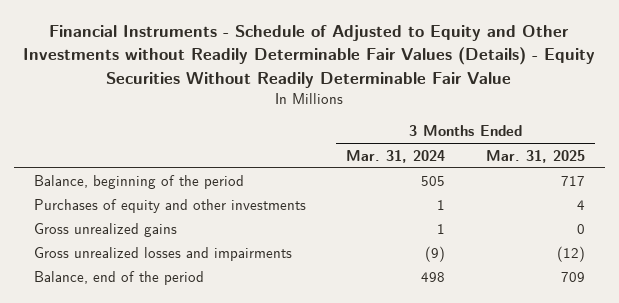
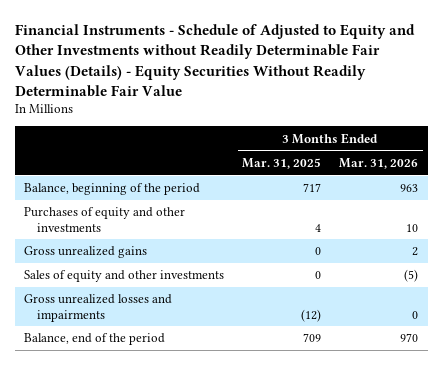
[346,149,446,163] Mar. 31, 2024 -> none
none -> [339,157,419,169] Mar. 31, 2026
none -> [24,270,225,283] Sales of equity and other investments

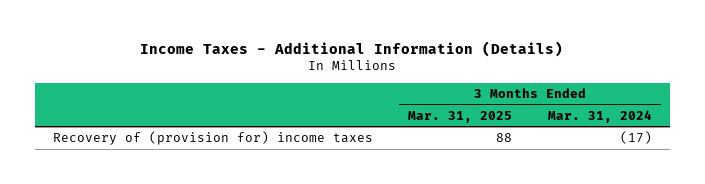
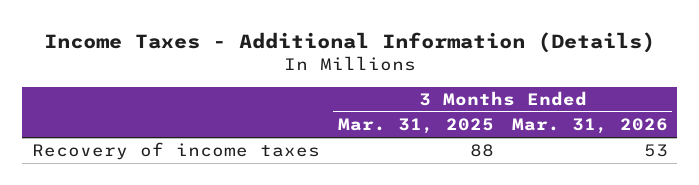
[548,109,653,123] Mar. 31, 2024 -> none
none -> [511,118,668,135] Mar. 31, 2026
[52,131,373,146] Recovery of (provision for) income taxes -> [31,142,320,161] Recovery of income taxes

